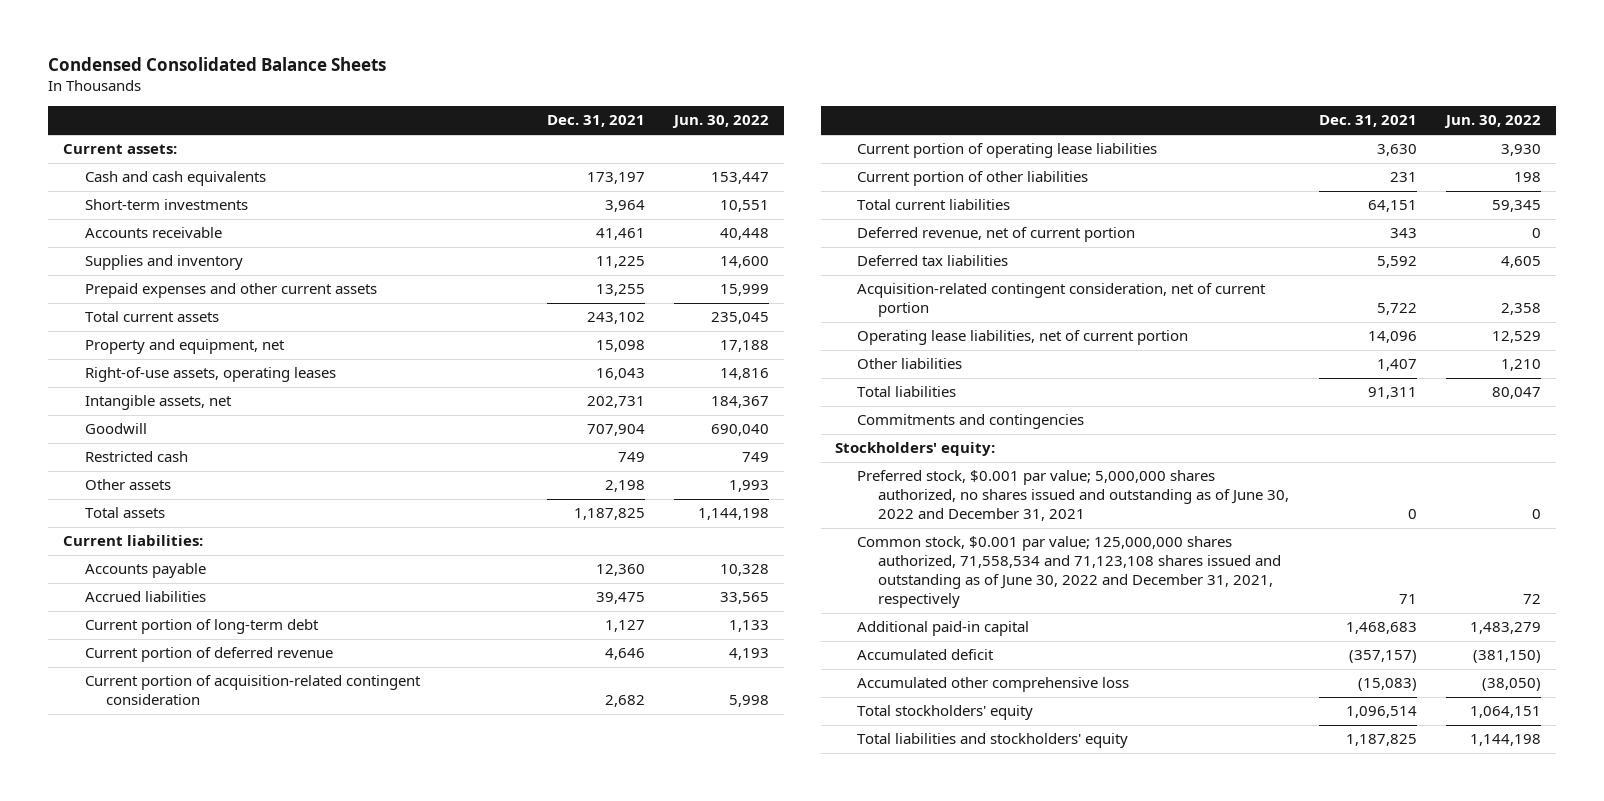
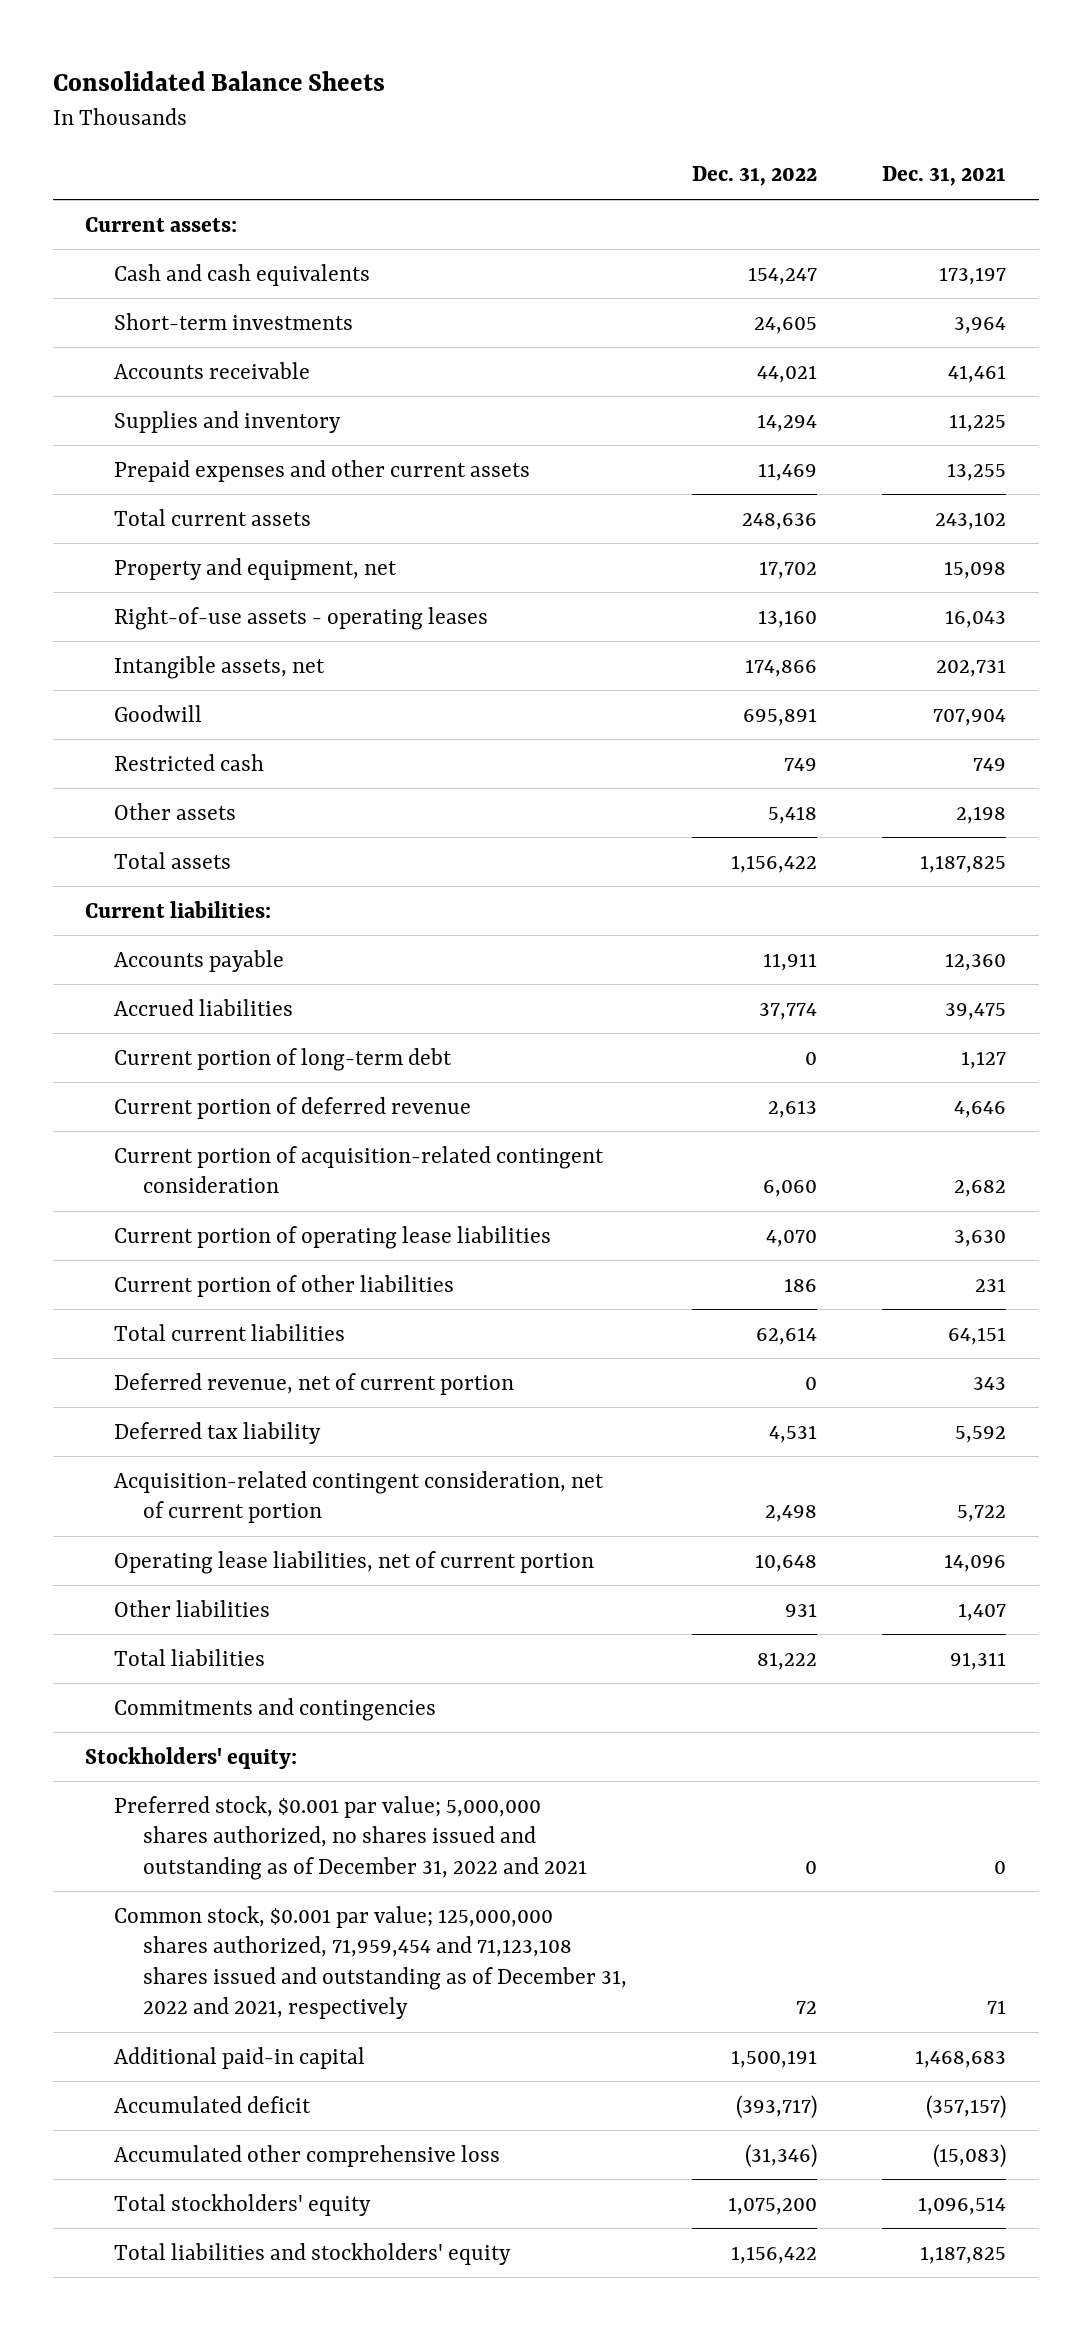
[48,57,387,72] Condensed Consolidated Balance Sheets -> [52,71,385,92] Consolidated Balance Sheets
[671,115,769,129] Jun. 30, 2022 -> none
none -> [692,166,818,187] Dec. 31, 2022
[84,367,336,383] Right-of-use assets, operating leases -> [114,606,489,630] Right-of-use assets - operating leases
[856,255,1008,267] Deferred tax liabilities -> [114,1421,322,1444] Deferred tax liability
[856,470,1290,522] Preferred stock, $0.001 par value; 5,000,000 shares authorized, no shares issued and outstanding as of June 30, 2022 and December 31, 2021 -> [114,1795,588,1880] Preferred stock, $0.001 par value; 5,000,000 shares authorized, no shares issued and outstanding as of December 31, 2022 and 2021
[856,536,1282,608] Common stock, $0.001 par value; 125,000,000 shares authorized, 71,558,534 and 71,123,108 shares issued and outstanding as of June 30, 2022 and December 31, 2021, respectively -> [114,1905,628,2020] Common stock, $0.001 par value; 125,000,000 shares authorized, 71,959,454 and 71,123,108 shares issued and outstanding as of December 31, 2022 and 2021, respectively

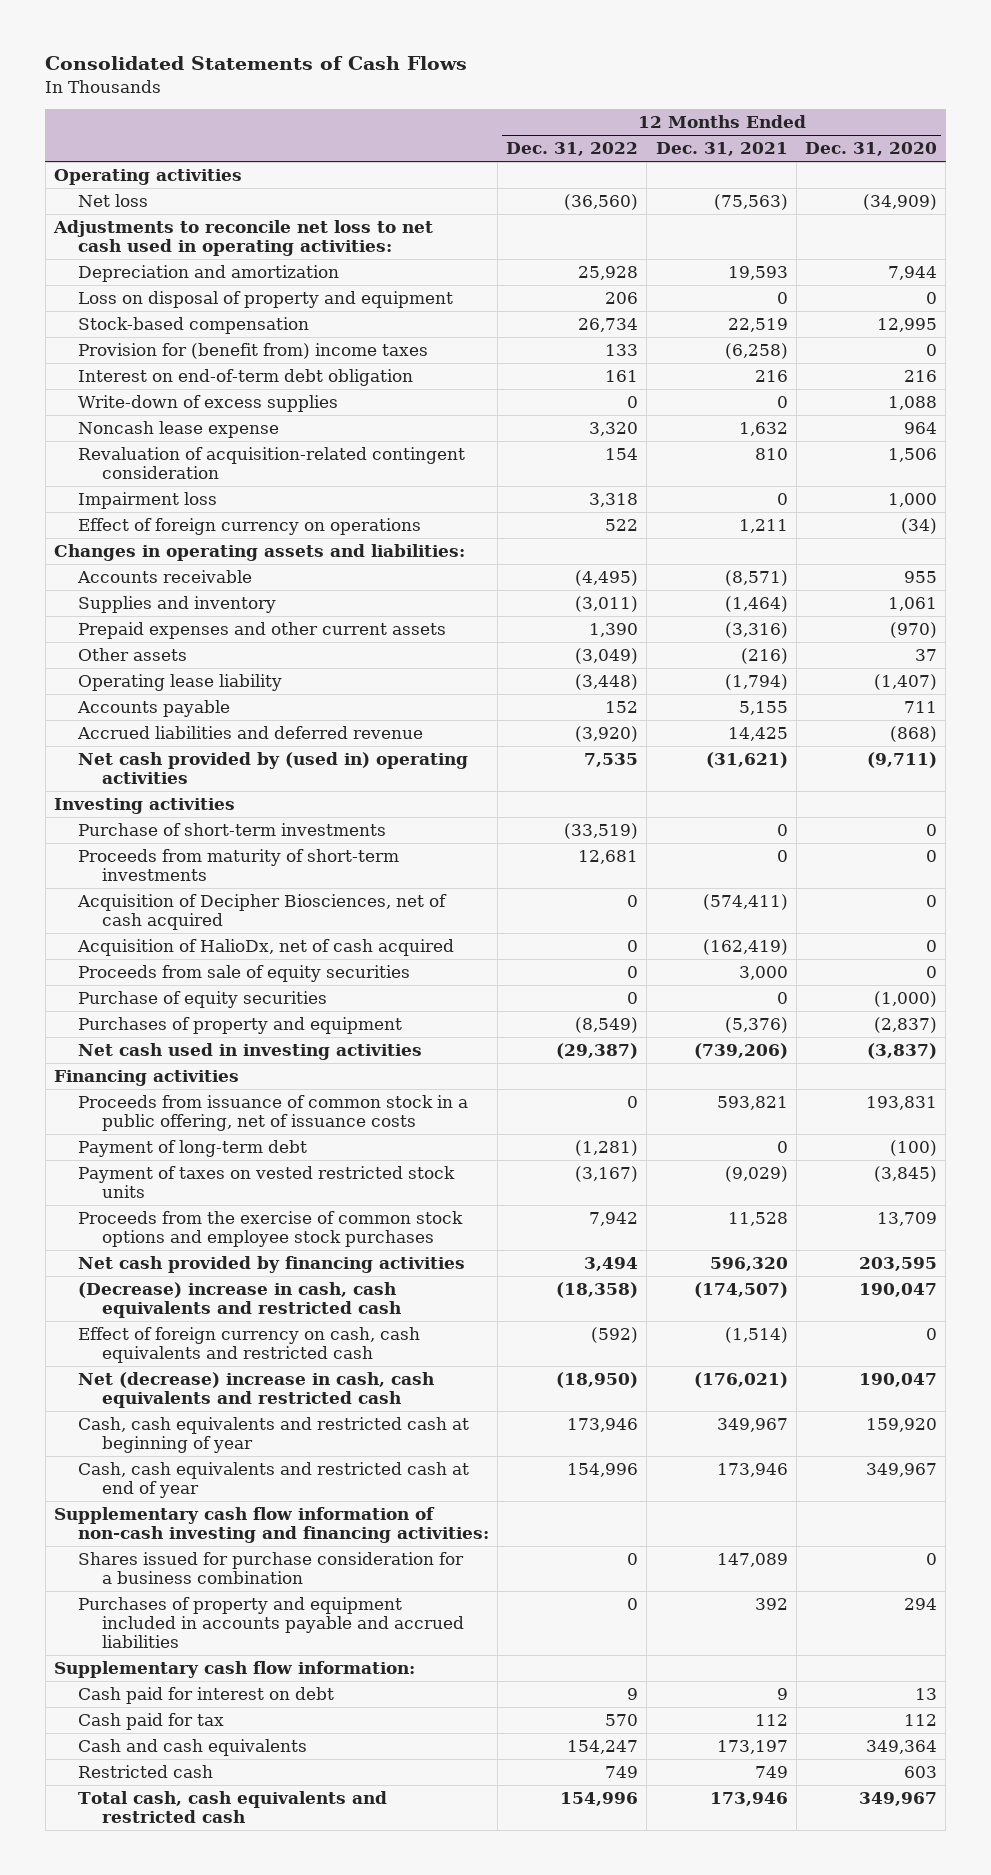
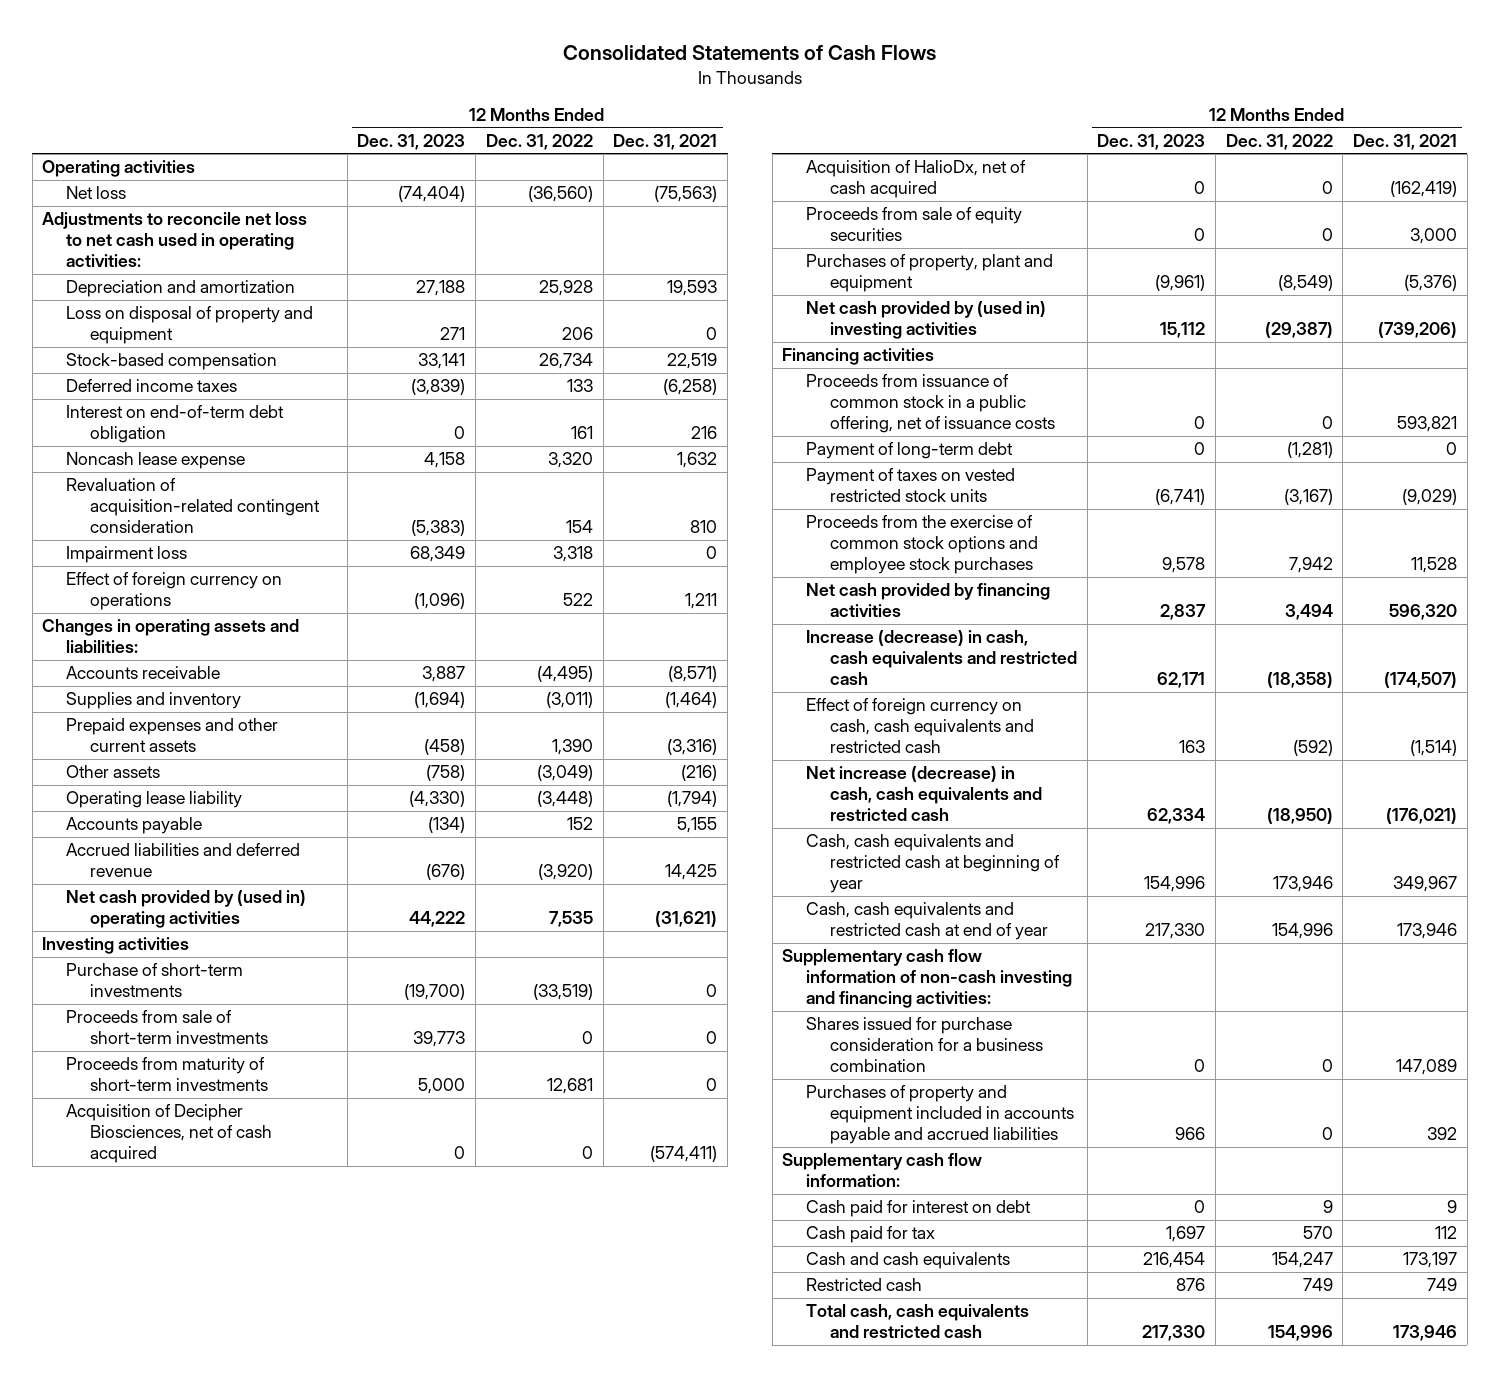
[804,142,937,157] Dec. 31, 2020 -> none
none -> [357,133,466,150] Dec. 31, 2023
[78,343,429,360] Provision for (benefit from) income taxes -> [66,379,238,393] Deferred income taxes
[78,395,339,413] Write-down of excess supplies -> none
none -> [66,1010,268,1045] Proceeds from sale of short-term investments
[78,991,328,1009] Purchase of equity securities -> none
[78,1017,403,1035] Purchases of property and equipment -> [806,254,1054,293] Purchases of property, plant and equipment
[78,1043,423,1061] Net cash used in investing activities -> [806,301,1047,340] Net cash provided by (used in) investing activities
[78,1282,402,1319] (Decrease) increase in cash, cash equivalents and restricted cash -> [806,630,1077,686] Increase (decrease) in cash, cash equivalents and restricted cash
[78,1372,435,1409] Net (decrease) increase in cash, cash equivalents and restricted cash -> [806,766,1042,822] Net increase (decrease) in cash, cash equivalents and restricted cash

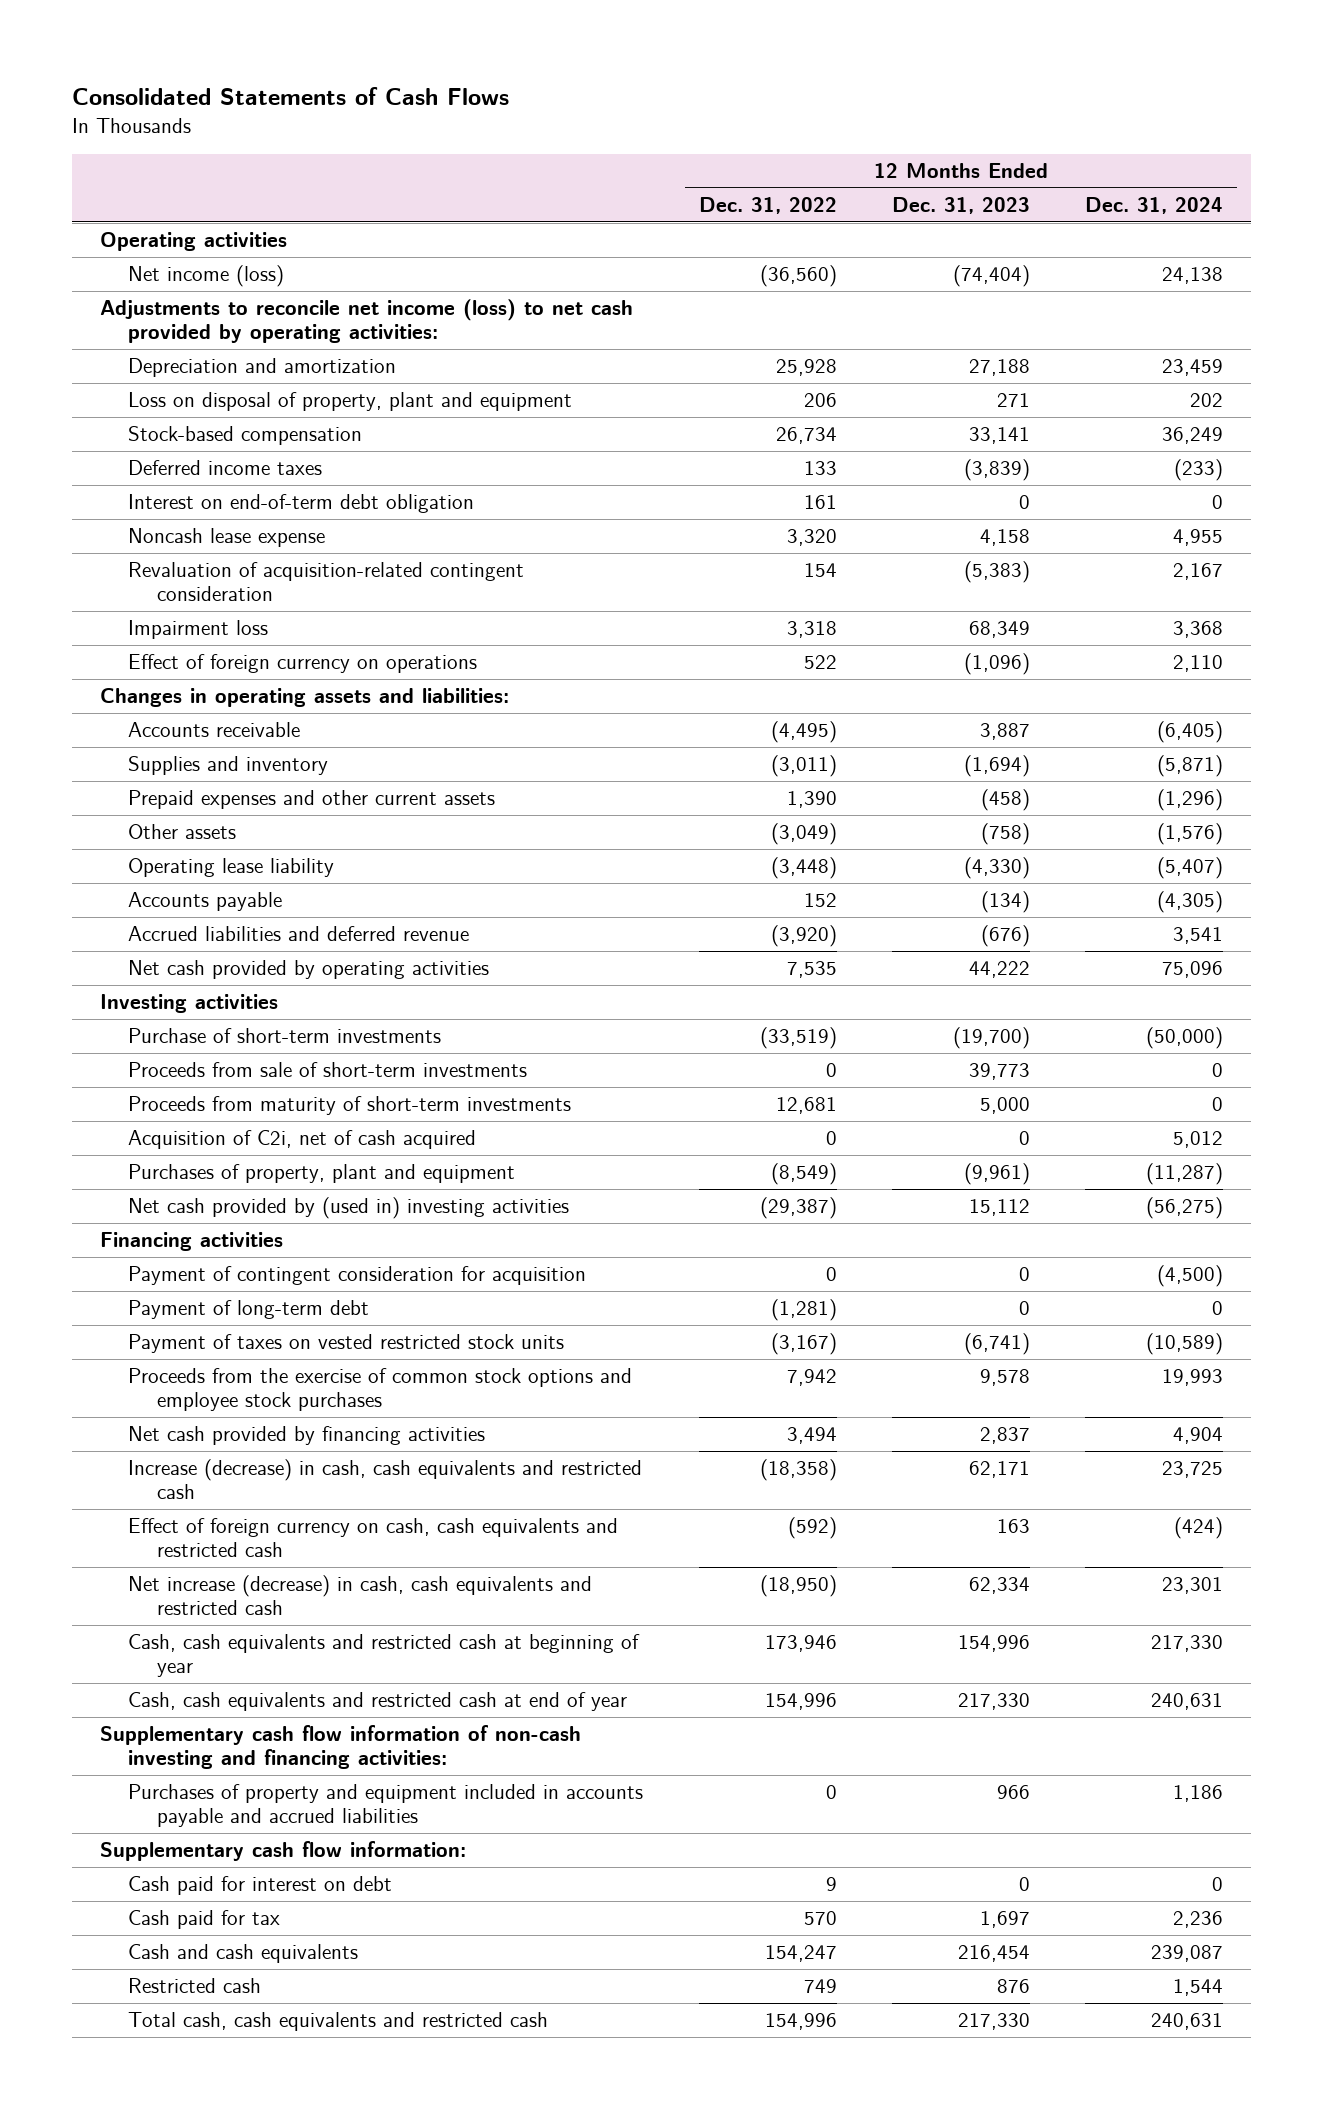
[613,133,718,150] Dec. 31, 2021 -> none
none -> [1085,197,1224,215] Dec. 31, 2024
[66,186,127,200] Net loss -> [128,265,285,288] Net income (loss)
[42,212,308,268] Adjustments to reconcile net loss to net cash used in operating activities: -> [99,299,633,344] Adjustments to reconcile net income (loss) to net cash provided by operating activities:
[66,306,314,345] Loss on disposal of property and equipment -> [128,392,573,412] Loss on disposal of property, plant and equipment
[66,890,307,929] Net cash provided by (used in) operating activities -> [128,960,490,980] Net cash provided by operating activities
[806,160,1027,199] Acquisition of HalioDx, net of cash acquired -> none
[806,207,1023,242] Proceeds from sale of equity securities -> none
[66,1104,272,1164] Acquisition of Decipher Biosciences, net of cash acquired -> [128,1130,477,1150] Acquisition of C2i, net of cash acquired
[806,374,1055,434] Proceeds from issuance of common stock in a public offering, net of issuance costs -> none
none -> [128,1266,587,1286] Payment of contingent consideration for acquisition
[806,1017,1043,1073] Shares issued for purchase consideration for a business combination -> none

